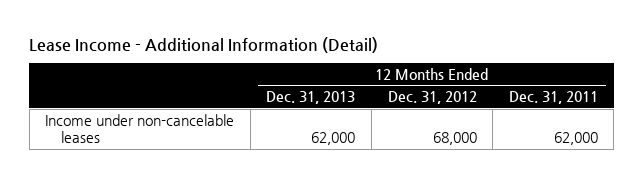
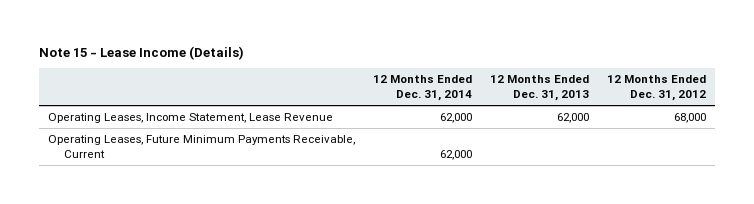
[29,37,379,54] Lease Income - Additional Information (Detail) -> [38,45,244,60] Note 15 - Lease Income (Details)
[508,91,598,105] Dec. 31, 2011 -> none
none -> [372,75,472,102] 12 Months Ended Dec. 31, 2014
[45,113,235,144] Income under non-cancelable leases -> [47,113,333,124] Operating Leases, Income Statement, Lease Revenue
none -> [47,135,355,159] Operating Leases, Future Minimum Payments Receivable, Current

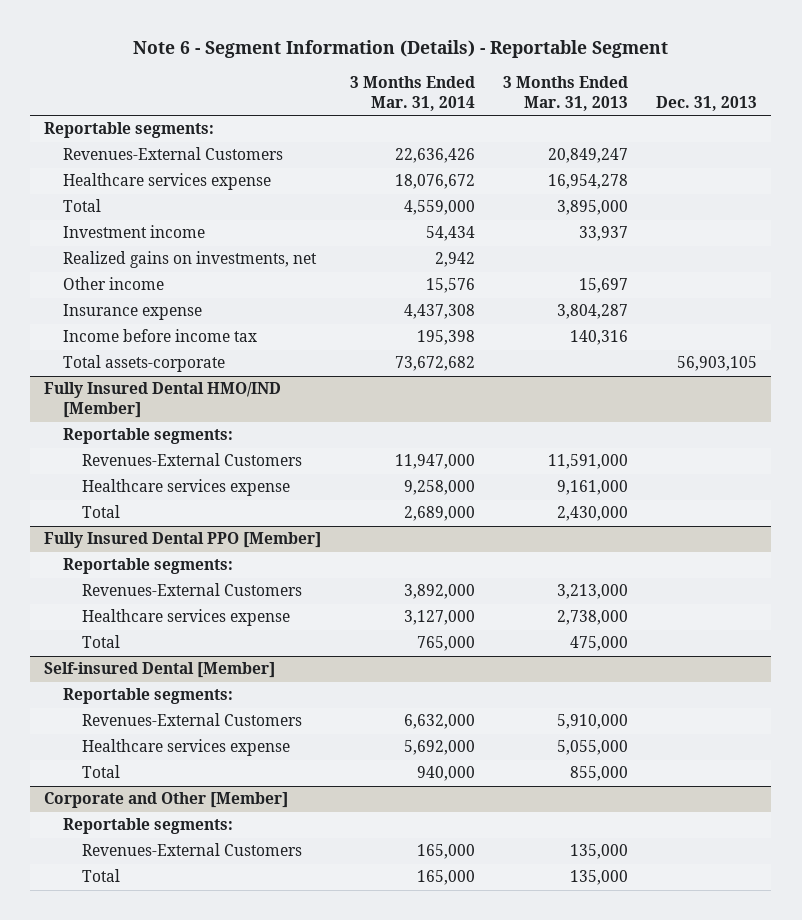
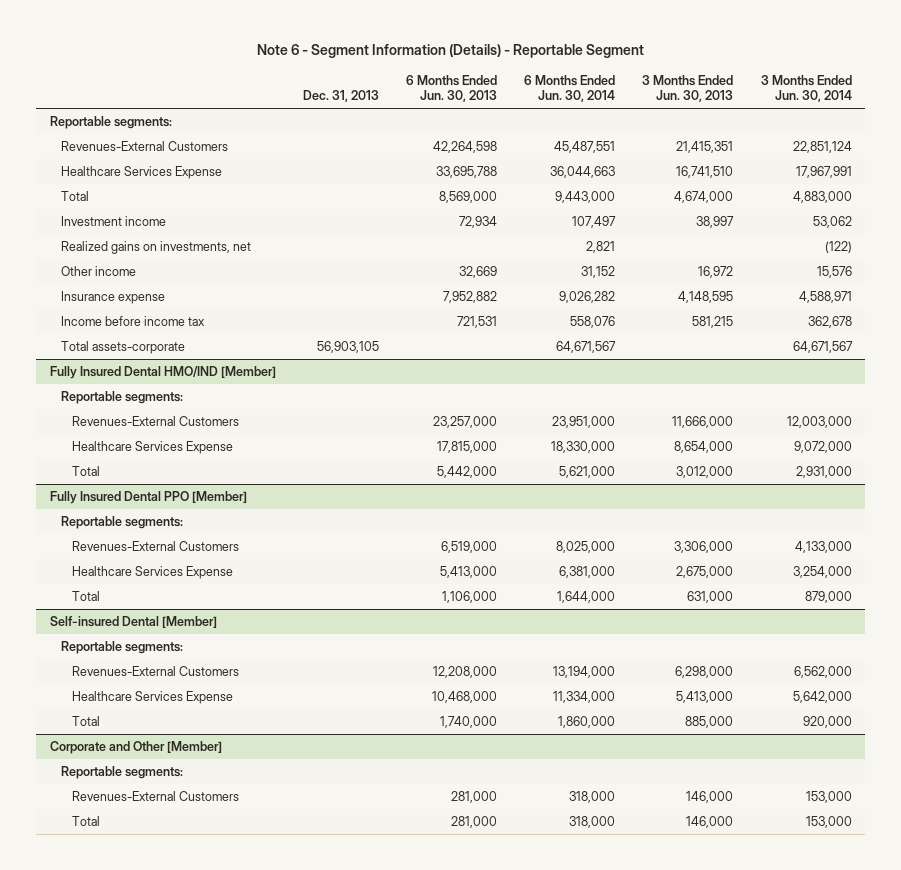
[349,75,475,111] 3 Months Ended Mar. 31, 2014 -> none
[502,75,628,111] 3 Months Ended Mar. 31, 2013 -> none
none -> [406,74,498,103] 6 Months Ended Jun. 30, 2013
none -> [524,74,616,103] 6 Months Ended Jun. 30, 2014
none -> [642,74,734,103] 3 Months Ended Jun. 30, 2013
none -> [760,74,852,103] 3 Months Ended Jun. 30, 2014
[63,173,272,191] Healthcare services expense -> [60,166,222,180] Healthcare Services Expense
[82,479,291,497] Healthcare services expense -> [71,441,233,455] Healthcare Services Expense
[82,609,291,627] Healthcare services expense -> [71,566,233,580] Healthcare Services Expense
[82,739,291,757] Healthcare services expense -> [71,691,233,705] Healthcare Services Expense

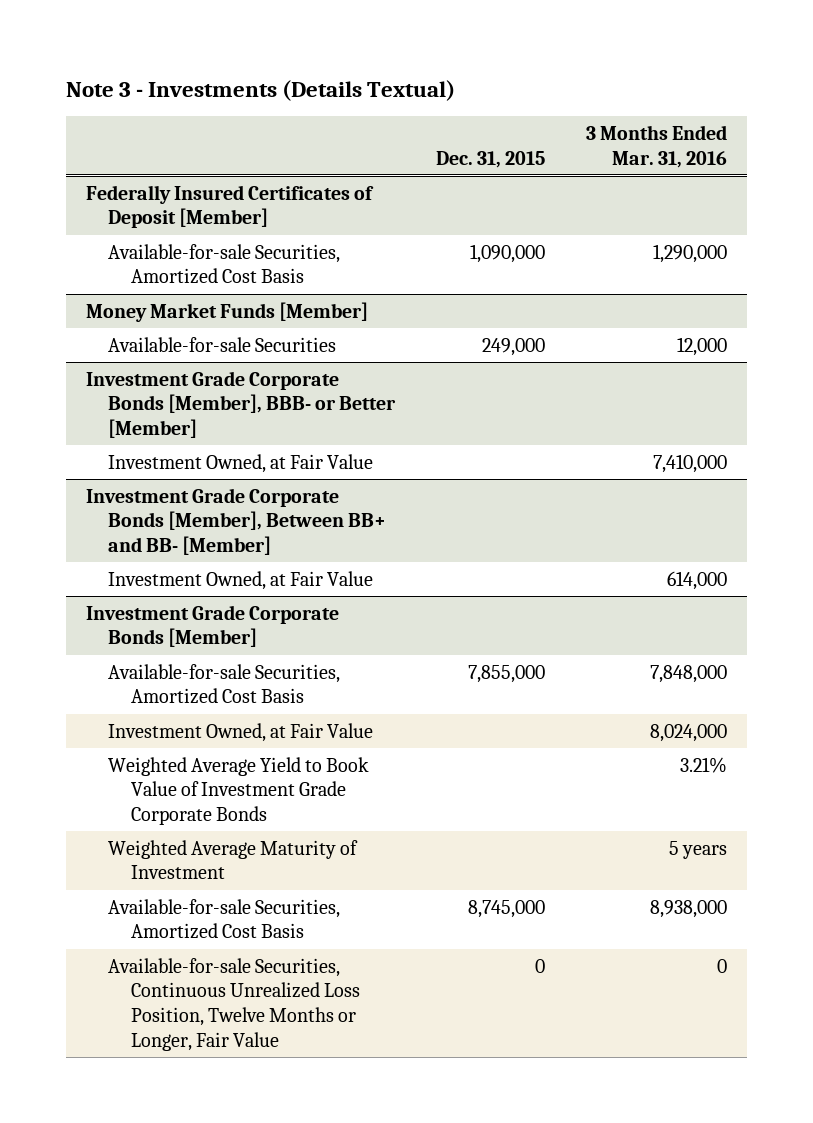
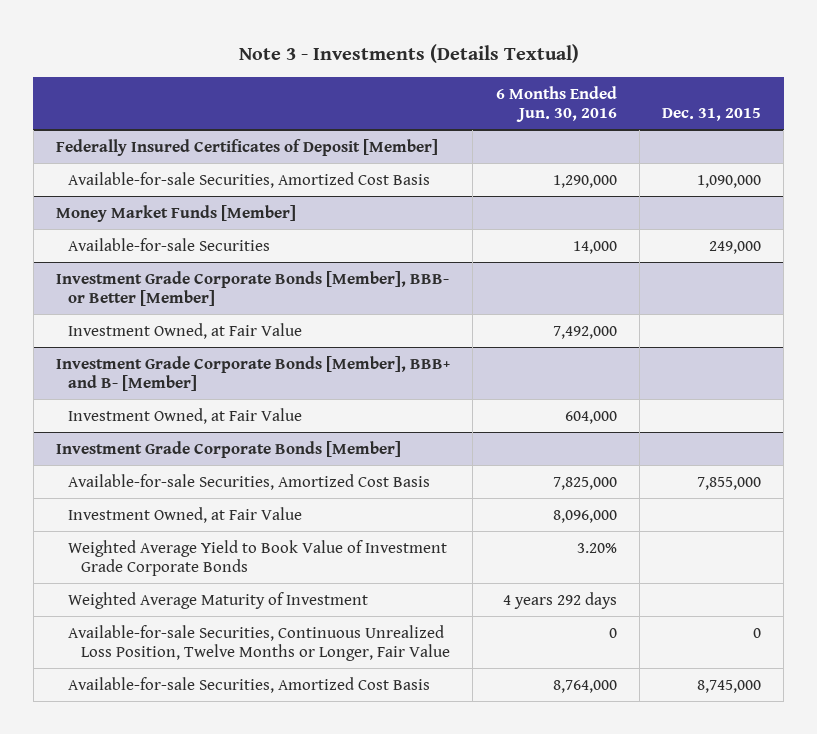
[585,124,727,168] 3 Months Ended Mar. 31, 2016 -> none
none -> [495,85,617,123] 6 Months Ended Jun. 30, 2016
[86,487,387,556] Investment Grade Corporate Bonds [Member], Between BB+ and BB- [Member] -> [56,355,451,392] Investment Grade Corporate Bonds [Member], BBB+ and B- [Member]
[108,898,341,940] Available-for-sale Securities, Amortized Cost Basis -> [68,676,431,693] Available-for-sale Securities, Amortized Cost Basis

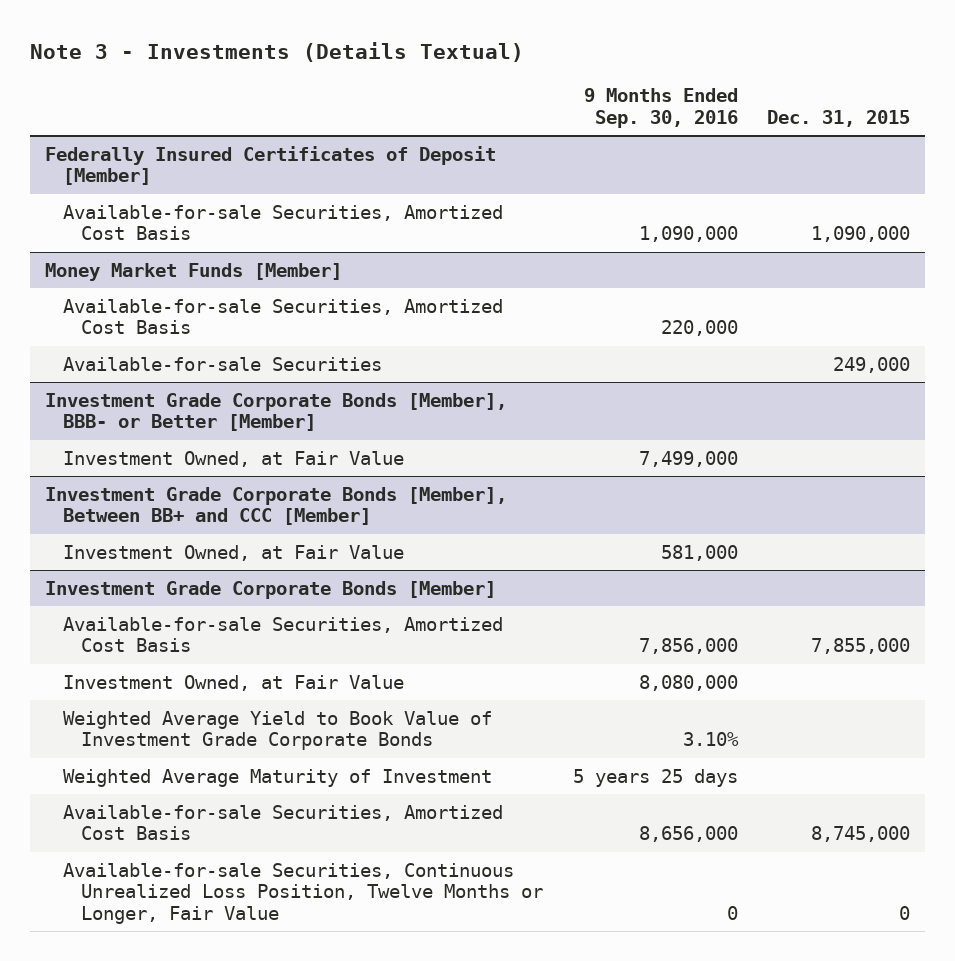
[495,85,617,123] 6 Months Ended Jun. 30, 2016 -> none
none -> [583,88,738,128] 9 Months Ended Sep. 30, 2016
none -> [63,298,504,335] Available-for-sale Securities, Amortized Cost Basis
[56,355,451,392] Investment Grade Corporate Bonds [Member], BBB+ and B- [Member] -> [45,486,508,526] Investment Grade Corporate Bonds [Member], Between BB+ and CCC [Member]
[68,624,450,662] Available-for-sale Securities, Continuous Unrealized Loss Position, Twelve Months or Longer, Fair Value -> [63,862,544,925] Available-for-sale Securities, Continuous Unrealized Loss Position, Twelve Months or Longer, Fair Value

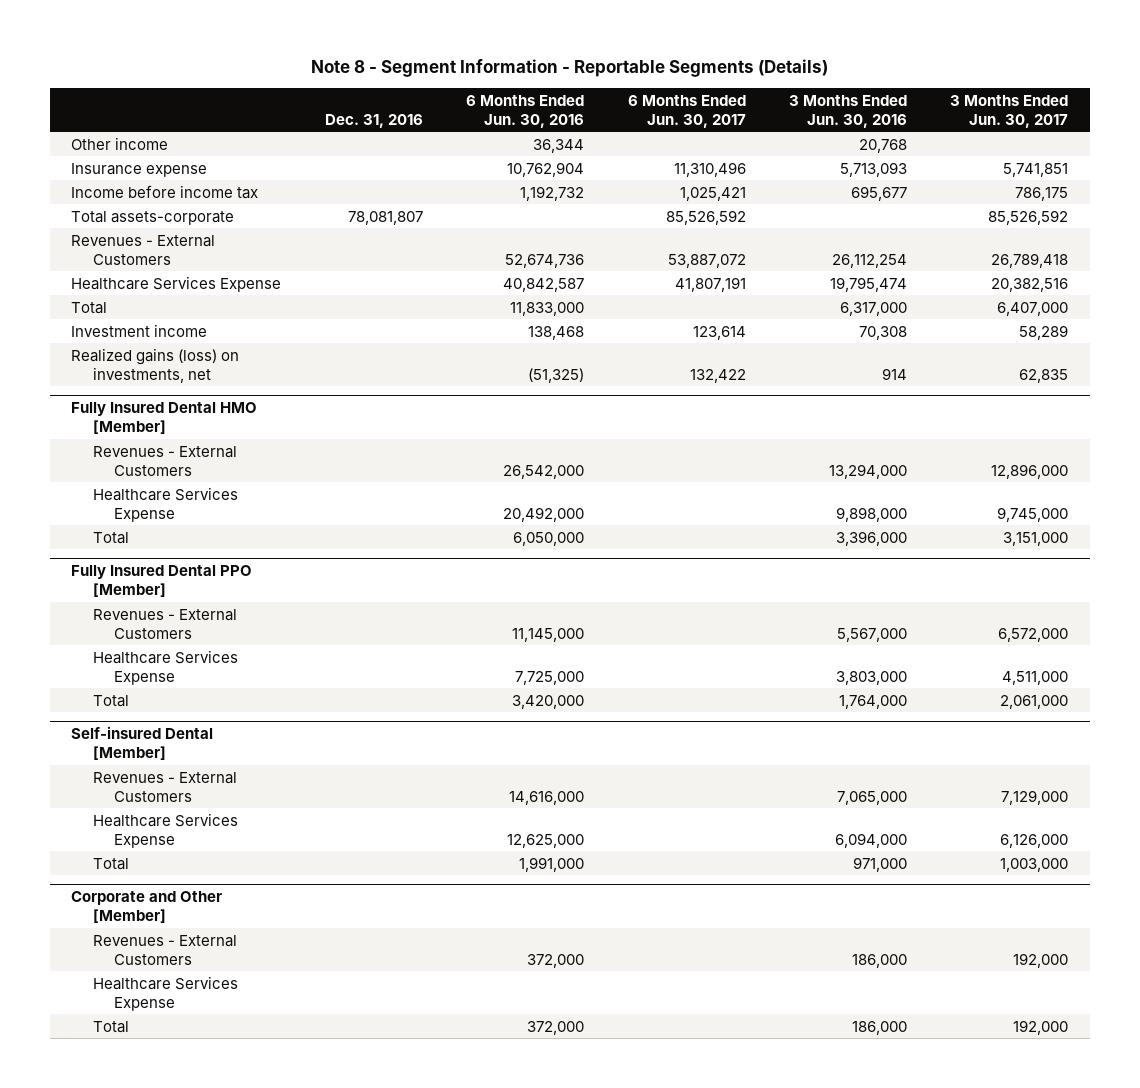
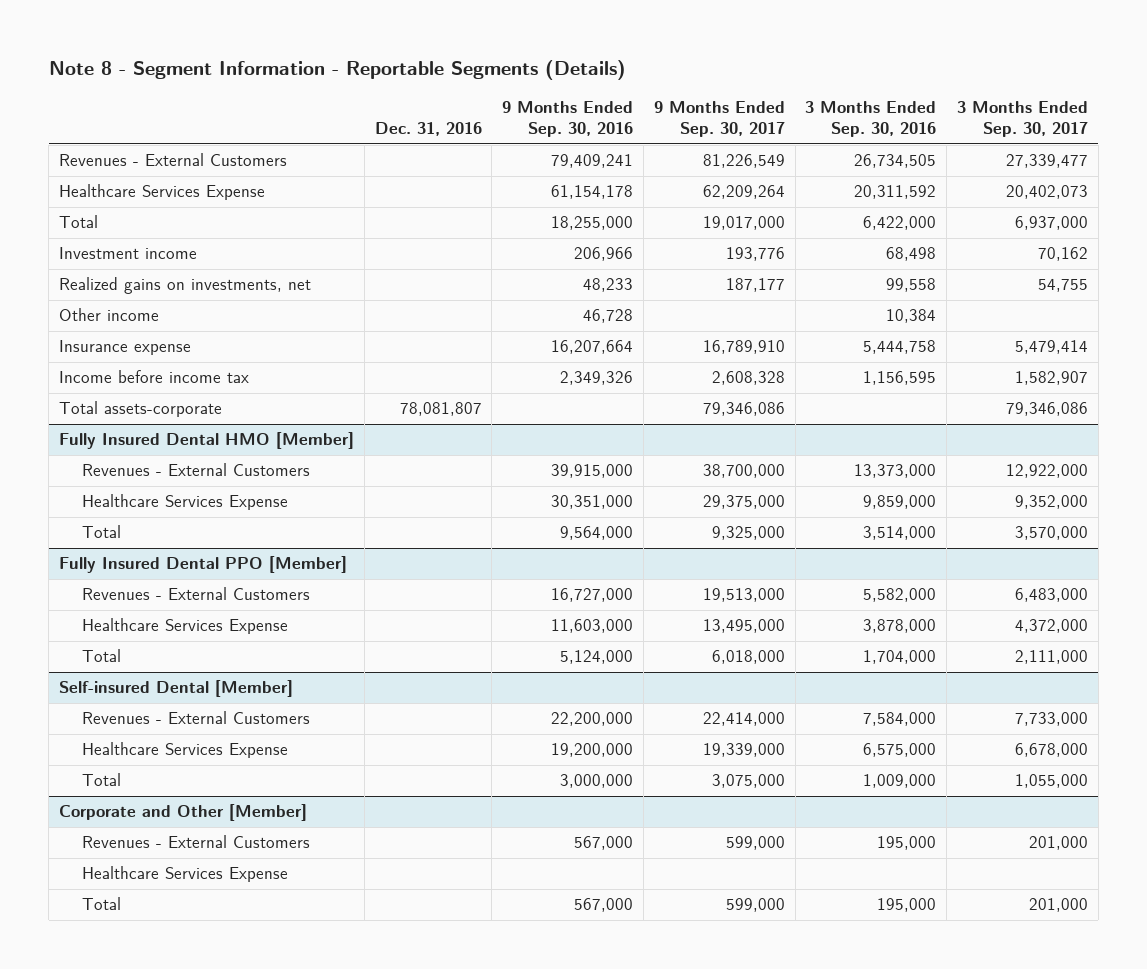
[466,94,585,128] 6 Months Ended Jun. 30, 2016 -> none
[627,94,746,128] 6 Months Ended Jun. 30, 2017 -> none
[788,94,907,128] 3 Months Ended Jun. 30, 2016 -> none
[950,94,1069,128] 3 Months Ended Jun. 30, 2017 -> none
none -> [502,100,634,138] 9 Months Ended Sep. 30, 2016
none -> [653,100,785,138] 9 Months Ended Sep. 30, 2017
none -> [805,100,937,138] 3 Months Ended Sep. 30, 2016
none -> [956,100,1088,138] 3 Months Ended Sep. 30, 2017
[71,347,240,383] Realized gains (loss) on investments, net -> [58,277,311,295] Realized gains on investments, net
[71,136,169,150] Other income -> [58,308,159,322] Other income
[71,162,208,177] Insurance expense -> [58,340,191,356] Insurance expense
[71,184,259,199] Income before income tax -> [58,370,249,384] Income before income tax
[71,210,235,225] Total assets-corporate -> [58,401,222,418] Total assets-corporate

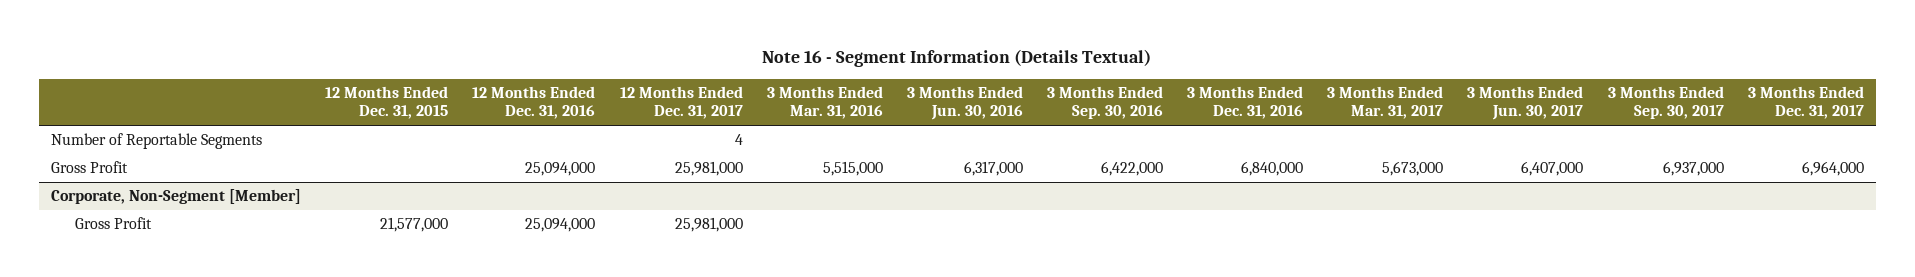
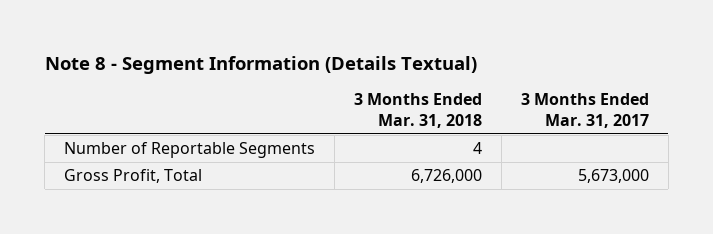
[762,49,1152,68] Note 16 - Segment Information (Details Textual) -> [44,55,477,74] Note 8 - Segment Information (Details Textual)
[325,86,449,120] 12 Months Ended Dec. 31, 2015 -> none
[472,86,596,120] 12 Months Ended Dec. 31, 2016 -> none
[619,86,743,120] 12 Months Ended Dec. 31, 2017 -> none
[766,86,883,120] 3 Months Ended Mar. 31, 2016 -> none
[906,86,1023,121] 3 Months Ended Jun. 30, 2016 -> none
[1046,86,1163,120] 3 Months Ended Sep. 30, 2016 -> none
[1187,86,1304,120] 3 Months Ended Dec. 31, 2016 -> none
[1467,86,1584,121] 3 Months Ended Jun. 30, 2017 -> none
[1607,86,1724,120] 3 Months Ended Sep. 30, 2017 -> none
[1747,86,1864,120] 3 Months Ended Dec. 31, 2017 -> none
none -> [353,93,482,129] 3 Months Ended Mar. 31, 2018
[51,189,302,205] Corporate, Non-Segment [Member] -> none
[75,217,153,230] Gross Profit -> none
[51,161,129,174] Gross Profit -> [64,169,203,184] Gross Profit, Total

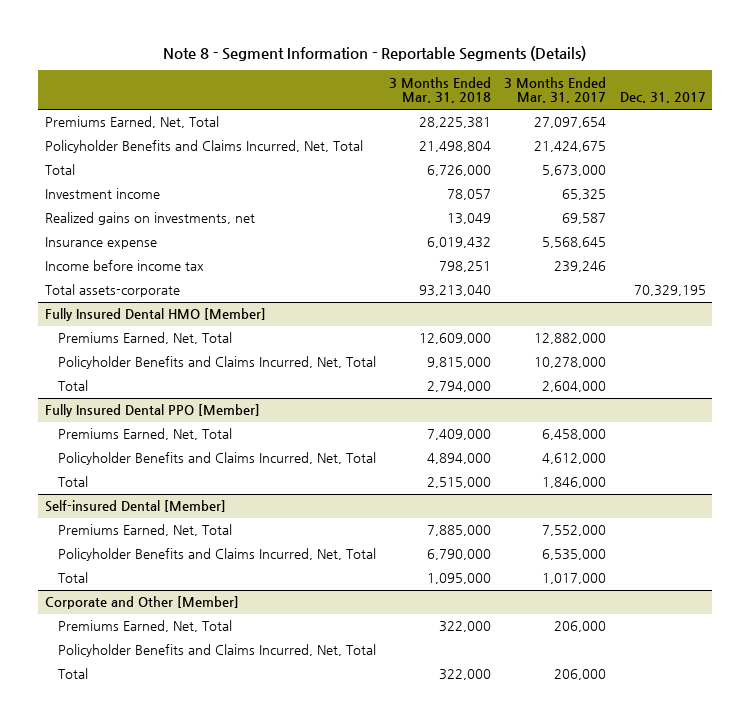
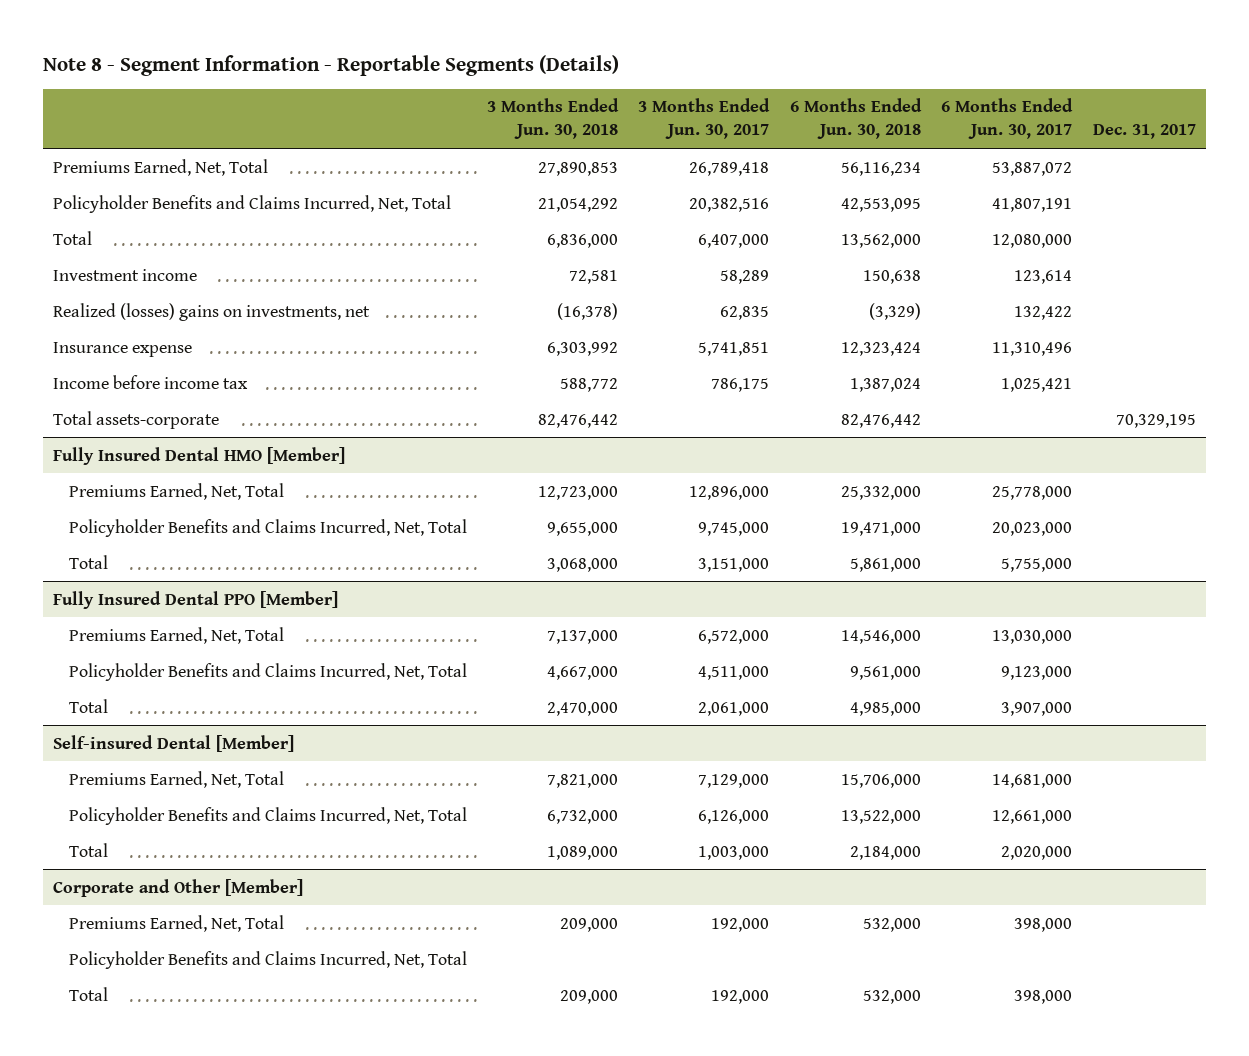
[389,76,492,104] 3 Months Ended Mar. 31, 2018 -> none
[504,76,607,104] 3 Months Ended Mar. 31, 2017 -> none
none -> [487,98,620,140] 3 Months Ended Jun. 30, 2018
none -> [638,98,771,140] 3 Months Ended Jun. 30, 2017
none -> [789,98,922,140] 6 Months Ended Jun. 30, 2018
none -> [941,98,1074,140] 6 Months Ended Jun. 30, 2017
[44,212,255,226] Realized gains on investments, net -> [53,302,371,321] Realized (losses) gains on investments, net

